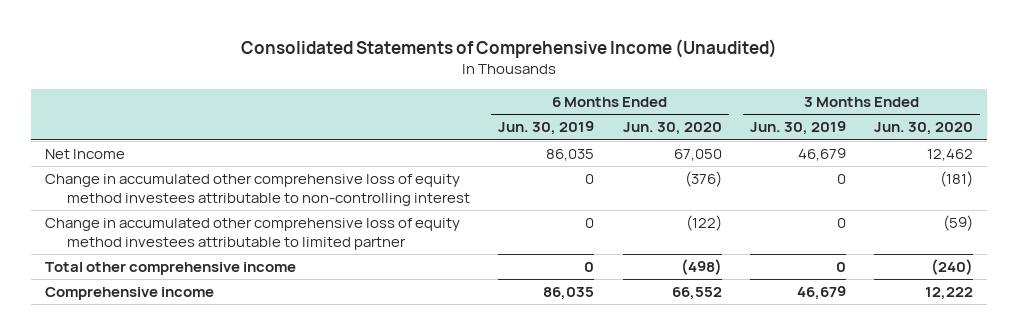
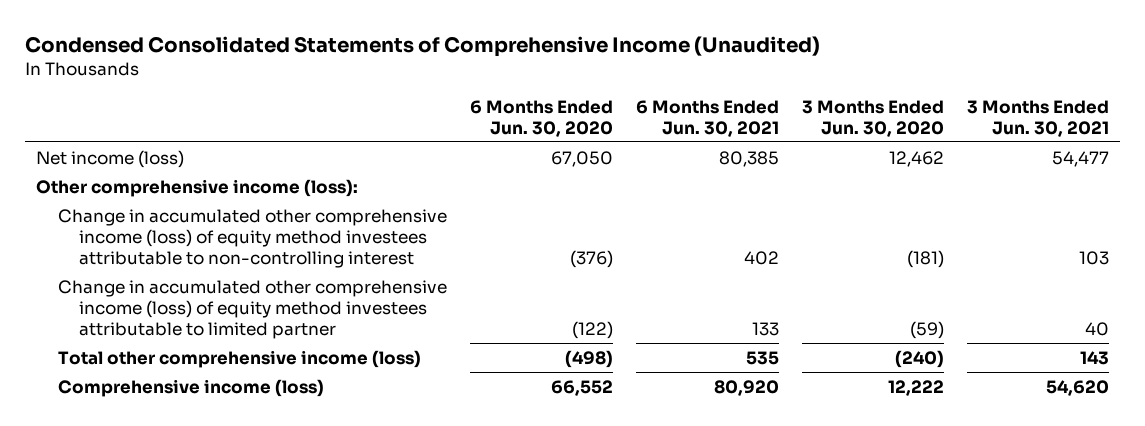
[241,38,778,58] Consolidated Statements of Comprehensive Income (Unaudited) -> [24,35,820,57] Condensed Consolidated Statements of Comprehensive Income (Unaudited)
[498,121,595,136] Jun. 30, 2019 -> none
[749,121,846,136] Jun. 30, 2019 -> none
none -> [635,99,779,137] 6 Months Ended Jun. 30, 2021
none -> [966,99,1109,137] 3 Months Ended Jun. 30, 2021
[45,149,126,160] Net Income -> [36,149,185,168] Net income (loss)
none -> [36,178,359,197] Other comprehensive income (loss):
[45,174,470,207] Change in accumulated other comprehensive loss of equity method investees attributable to non-controlling interest -> [57,208,447,268] Change in accumulated other comprehensive income (loss) of equity method investees attributable to non-controlling interest
[45,218,461,251] Change in accumulated other comprehensive loss of equity method investees attributable to limited partner -> [57,279,447,339] Change in accumulated other comprehensive income (loss) of equity method investees attributable to limited partner
[45,262,297,276] Total other comprehensive income -> [57,349,421,368] Total other comprehensive income (loss)
[45,287,215,301] Comprehensive income -> [57,378,324,397] Comprehensive income (loss)

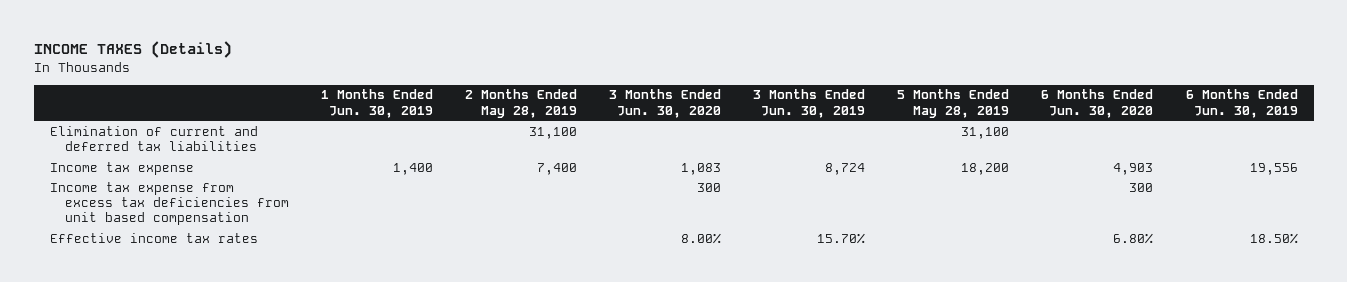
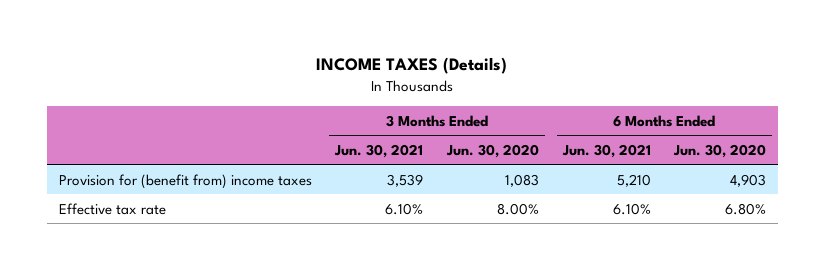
[320,89,433,118] 1 Months Ended Jun. 30, 2019 -> none
[465,89,578,118] 2 Months Ended May 28, 2019 -> none
[753,89,866,118] 3 Months Ended Jun. 30, 2019 -> none
[897,89,1010,118] 5 Months Ended May 28, 2019 -> none
[1185,89,1298,118] 6 Months Ended Jun. 30, 2019 -> none
none -> [334,143,424,158] Jun. 30, 2021
none -> [561,143,651,158] Jun. 30, 2021
[49,125,258,151] Elimination of current and deferred tax liabilities -> none
[49,181,289,226] Income tax expense from excess tax deficiencies from unit based compensation -> none
[49,161,194,175] Income tax expense -> [58,173,312,189] Provision for (benefit from) income taxes
[49,232,258,243] Effective income tax rates -> [58,202,166,215] Effective tax rate

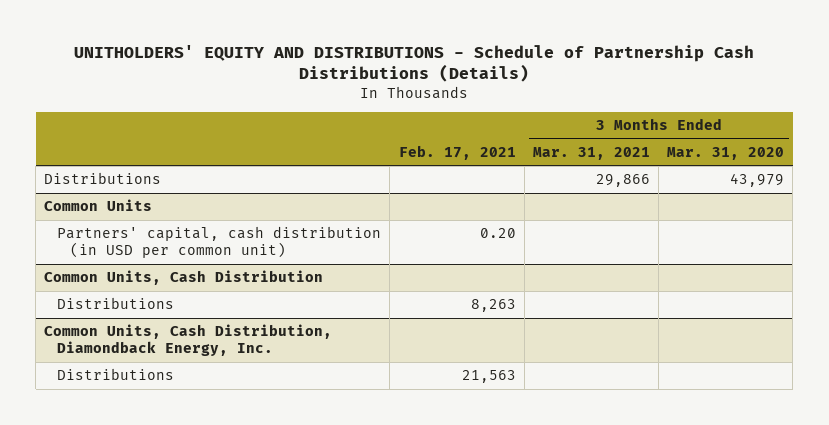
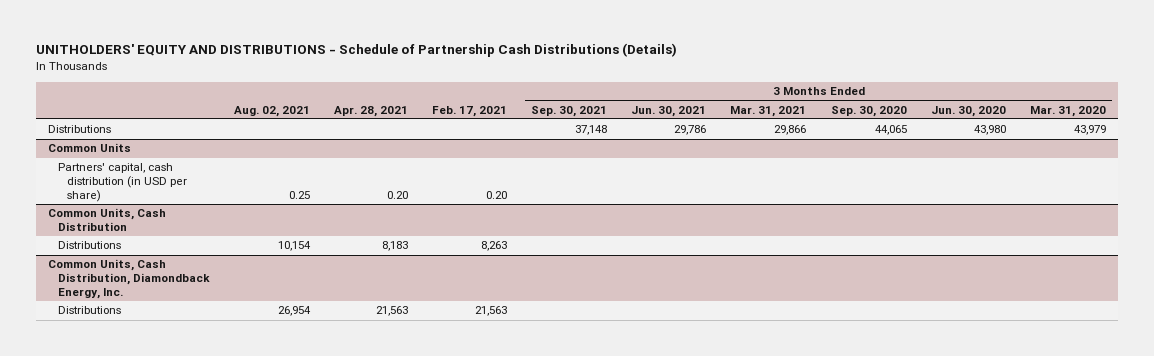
none -> [233,105,310,117] Aug. 02, 2021
none -> [333,105,408,117] Apr. 28, 2021
none -> [531,105,608,117] Sep. 30, 2021
none -> [631,105,707,117] Jun. 30, 2021
none -> [830,105,907,117] Sep. 30, 2020
none -> [930,105,1006,117] Jun. 30, 2020
[57,226,382,259] Partners' capital, cash distribution (in USD per common unit) -> [57,163,187,203] Partners' capital, cash distribution (in USD per share)

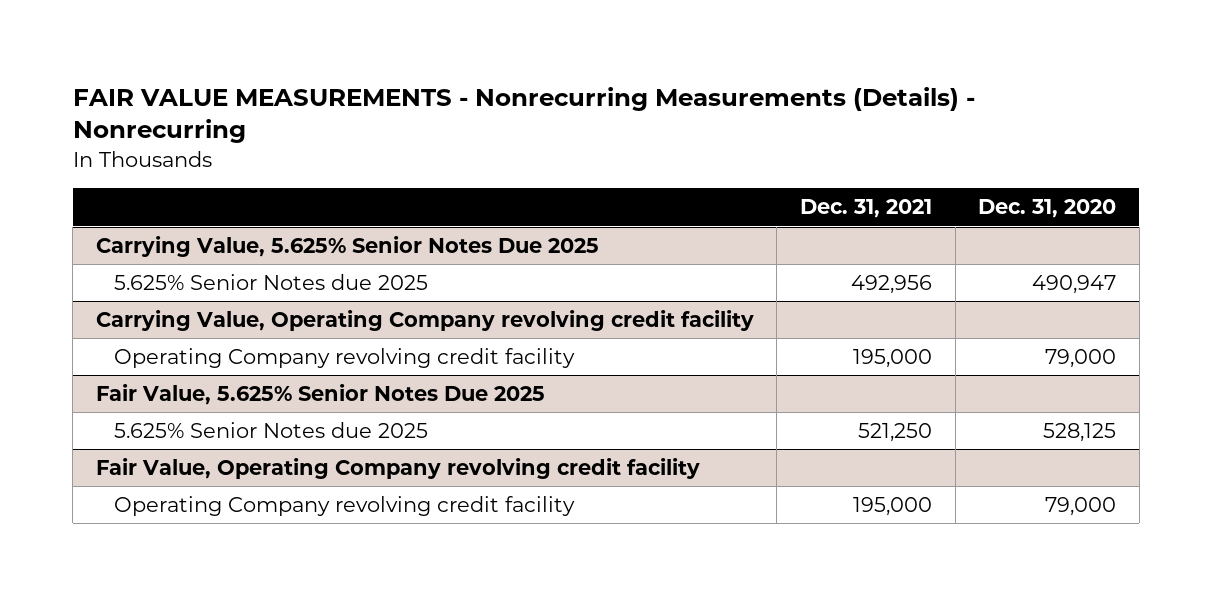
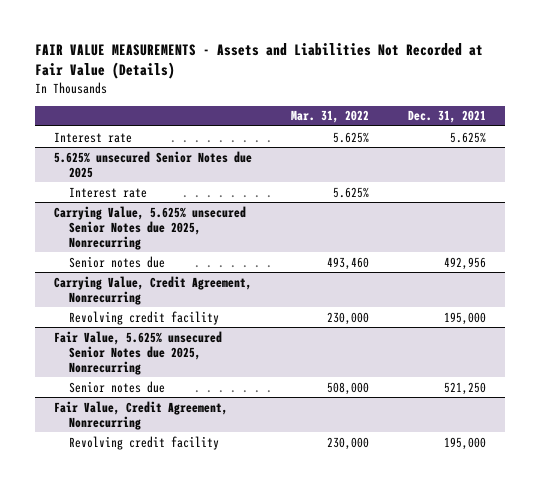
[72,86,975,144] FAIR VALUE MEASUREMENTS - Nonrecurring Measurements (Details) - Nonrecurring -> [34,43,483,80] FAIR VALUE MEASUREMENTS - Assets and Liabilities Not Recorded at Fair Value (Details)
[978,199,1117,219] Dec. 31, 2020 -> none
none -> [291,110,370,124] Mar. 31, 2022
[95,310,754,332] Carrying Value, Operating Company revolving credit facility -> none
[95,458,700,480] Fair Value, Operating Company revolving credit facility -> none
none -> [54,131,133,143] Interest rate
none -> [54,150,253,178] 5.625% unsecured Senior Notes due 2025
none -> [69,186,148,198] Interest rate
[95,236,599,258] Carrying Value, 5.625% Senior Notes Due 2025 -> [54,205,247,250] Carrying Value, 5.625% unsecured Senior Notes due 2025, Nonrecurring
[114,274,429,291] 5.625% Senior Notes due 2025 -> [69,255,166,268] Senior notes due
none -> [54,275,253,305] Carrying Value, Credit Agreement, Nonrecurring
[114,348,576,369] Operating Company revolving credit facility -> [69,310,220,325] Revolving credit facility
[95,384,545,406] Fair Value, 5.625% Senior Notes Due 2025 -> [54,330,223,375] Fair Value, 5.625% unsecured Senior Notes due 2025, Nonrecurring
[114,422,429,439] 5.625% Senior Notes due 2025 -> [69,380,166,393] Senior notes due
none -> [54,400,229,430] Fair Value, Credit Agreement, Nonrecurring
[114,496,576,517] Operating Company revolving credit facility -> [69,435,220,450] Revolving credit facility

